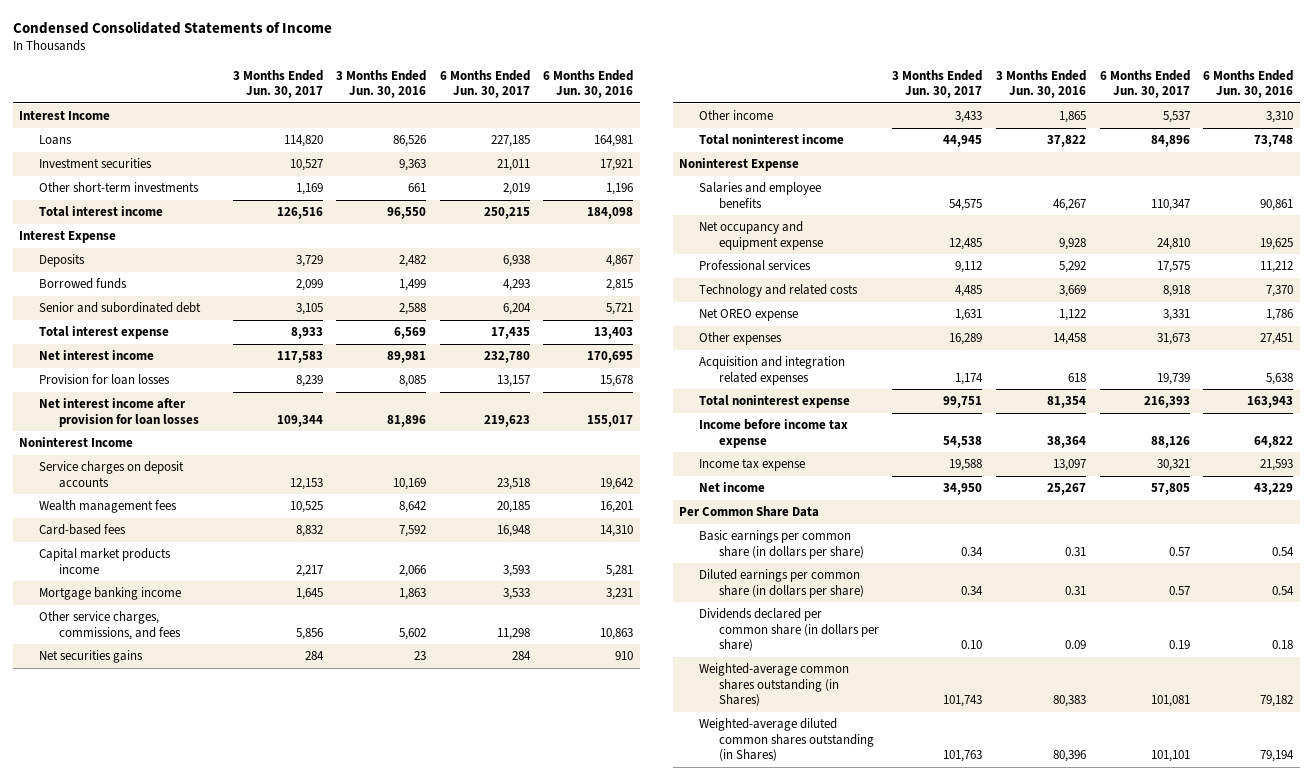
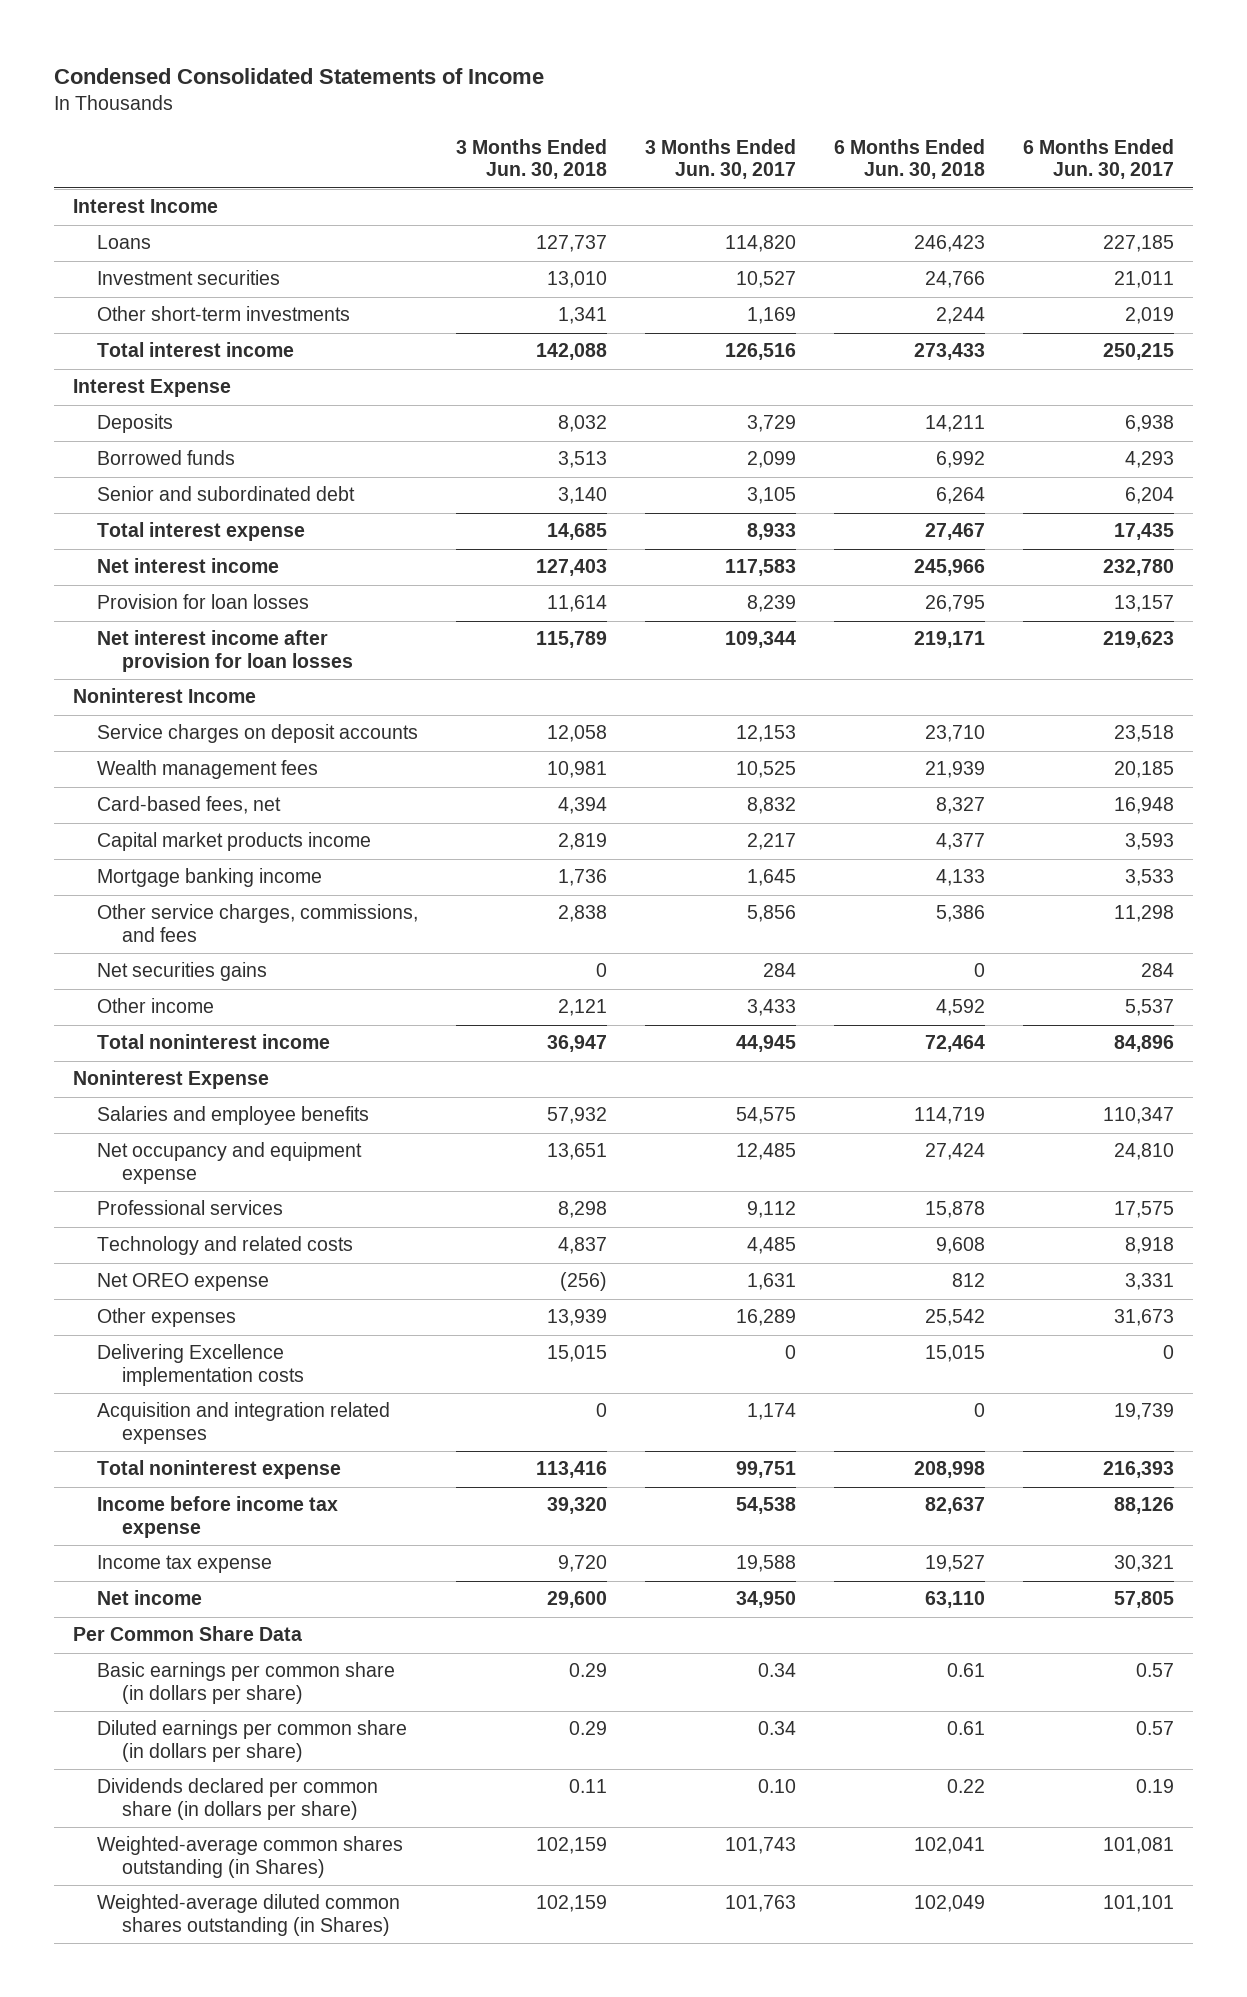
[336,69,427,99] 3 Months Ended Jun. 30, 2016 -> none
[543,69,634,99] 6 Months Ended Jun. 30, 2016 -> none
none -> [456,138,608,180] 3 Months Ended Jun. 30, 2018
none -> [834,138,986,180] 6 Months Ended Jun. 30, 2018
[39,524,127,536] Card-based fees -> [97,796,282,815] Card-based fees, net
none -> [97,1344,304,1387] Delivering Excellence implementation costs

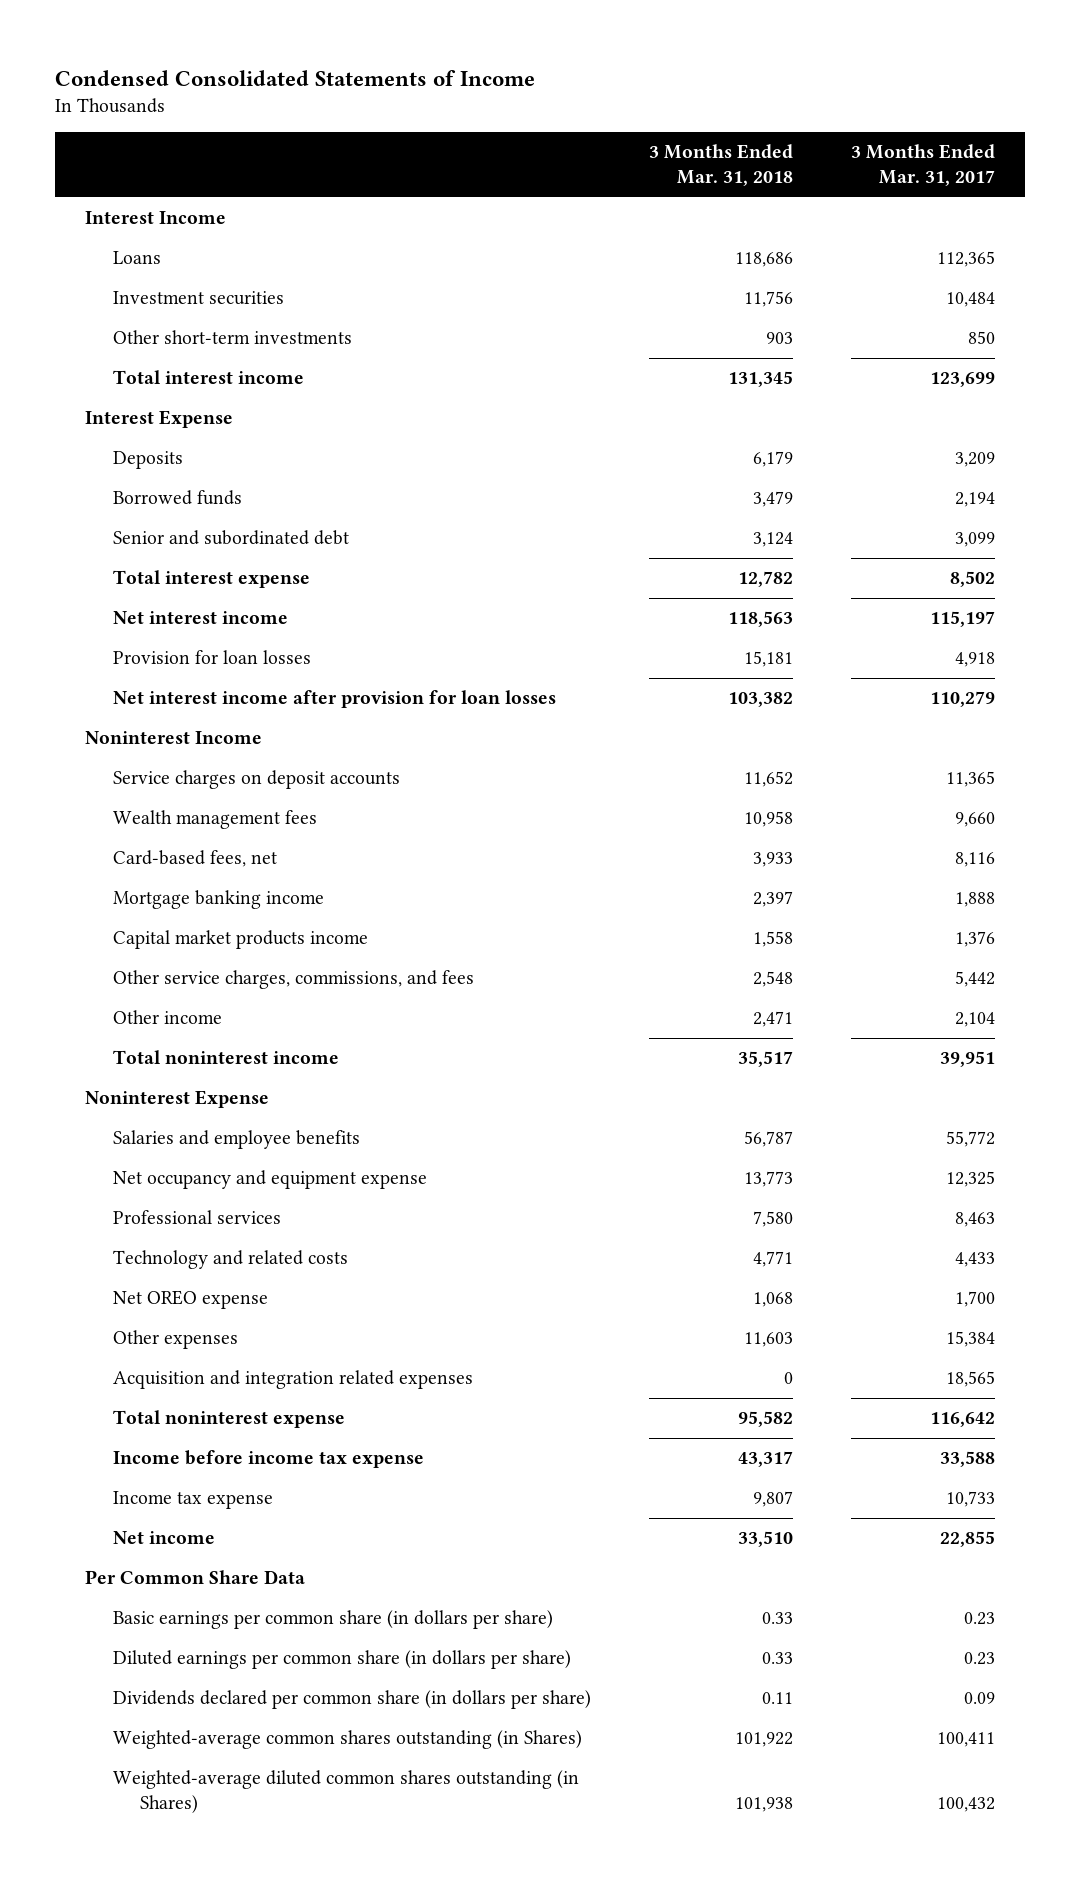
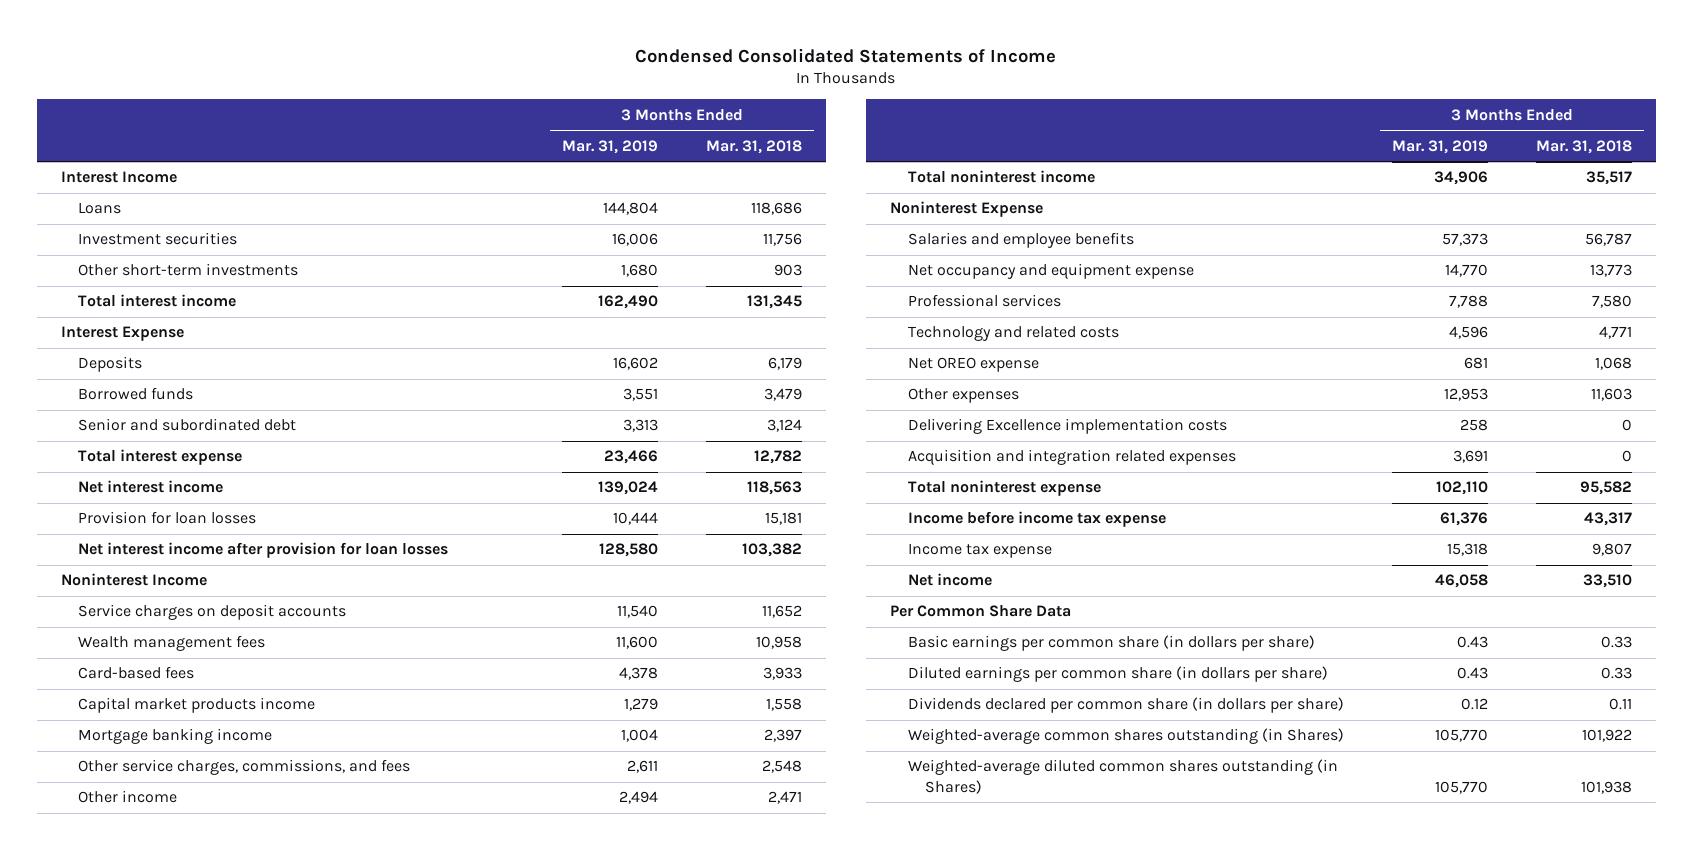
[851,144,996,187] 3 Months Ended Mar. 31, 2017 -> none
none -> [562,139,659,154] Mar. 31, 2019
[112,850,277,868] Card-based fees, net -> [78,666,195,680] Card-based fees
[112,890,324,910] Mortgage banking income -> [78,728,273,745] Mortgage banking income
none -> [907,418,1227,435] Delivering Excellence implementation costs

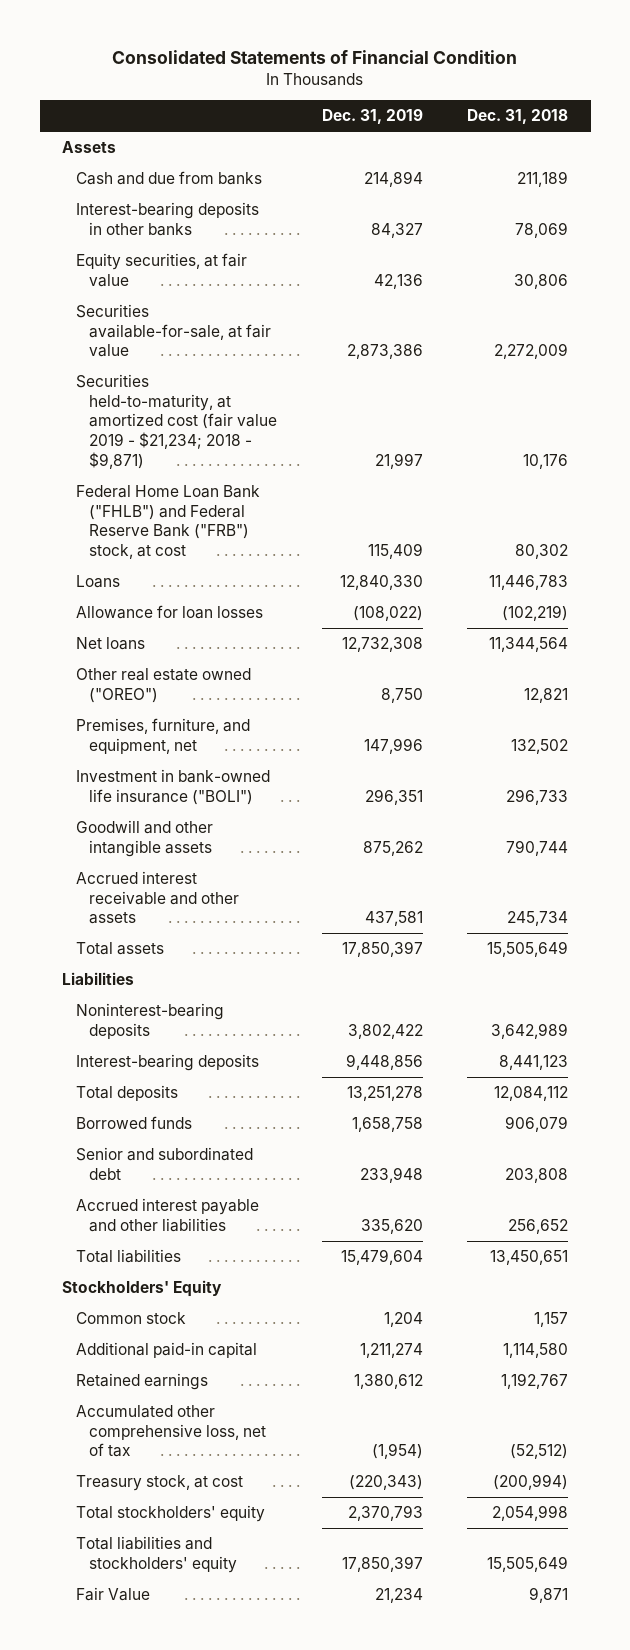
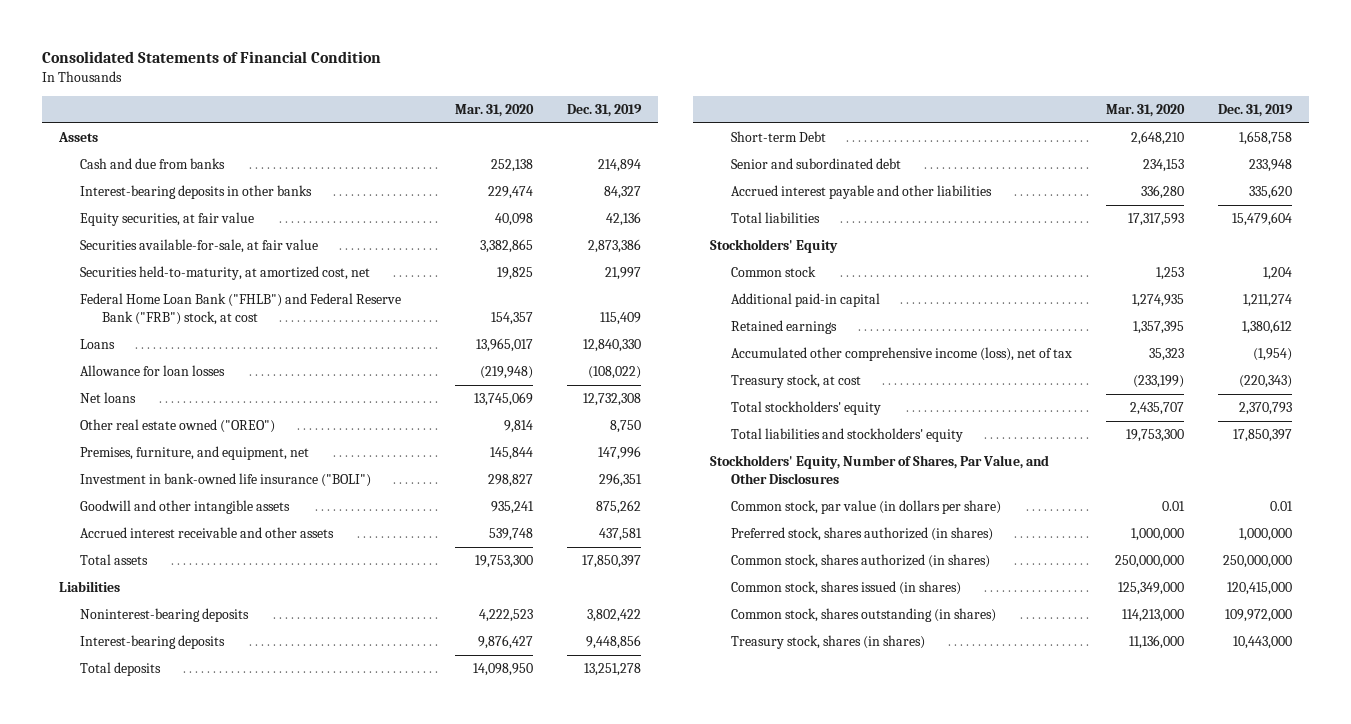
[467,109,569,125] Dec. 31, 2018 -> none
none -> [455,103,535,117] Mar. 31, 2020
[75,374,278,469] Securities held-to-maturity, at amortized cost (fair value 2019 - $21,234; 2018 - $9,871) -> [80,266,371,281] Securities held-to-maturity, at amortized cost, net
[75,1116,192,1130] Borrowed funds -> [731,131,827,143] Short-term Debt
[75,1405,267,1458] Accumulated other comprehensive loss, net of tax -> [731,347,1073,362] Accumulated other comprehensive income (loss), net of tax
[75,1587,150,1602] Fair Value -> none
none -> [709,455,1049,485] Stockholders' Equity, Number of Shares, Par Value, and Other Disclosures
none -> [731,500,1002,515] Common stock, par value (in dollars per share)
none -> [731,527,994,542] Preferred stock, shares authorized (in shares)
none -> [731,554,991,569] Common stock, shares authorized (in shares)
none -> [731,581,962,596] Common stock, shares issued (in shares)
none -> [731,608,997,623] Common stock, shares outstanding (in shares)
none -> [731,635,926,650] Treasury stock, shares (in shares)

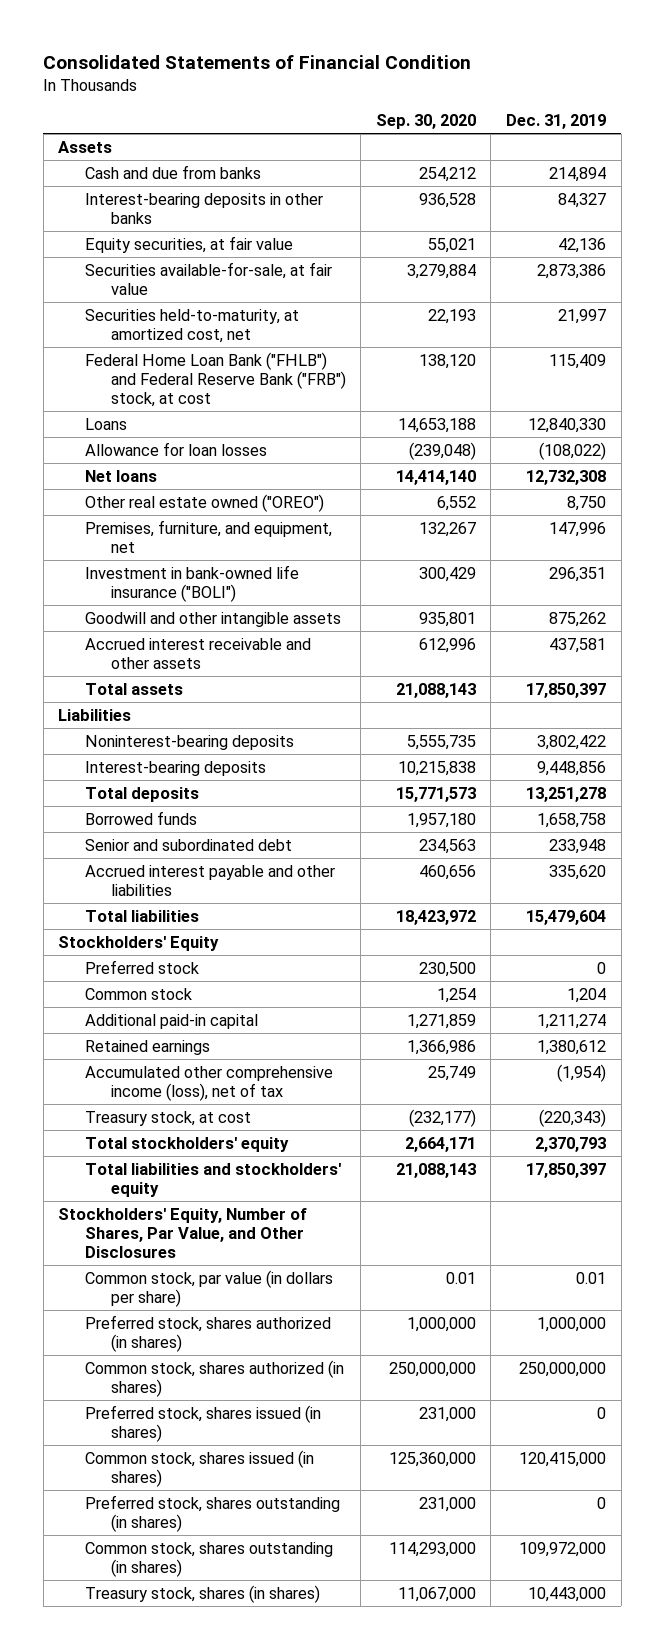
[455,103,535,117] Mar. 31, 2020 -> none
none -> [375,114,476,130] Sep. 30, 2020
[731,131,827,143] Short-term Debt -> [84,810,197,825] Borrowed funds
none -> [84,959,199,974] Preferred stock
none -> [84,1404,321,1443] Preferred stock, shares issued (in shares)
none -> [84,1494,340,1533] Preferred stock, shares outstanding (in shares)

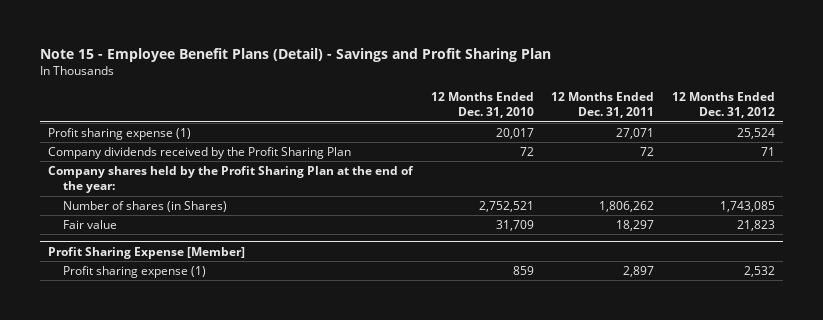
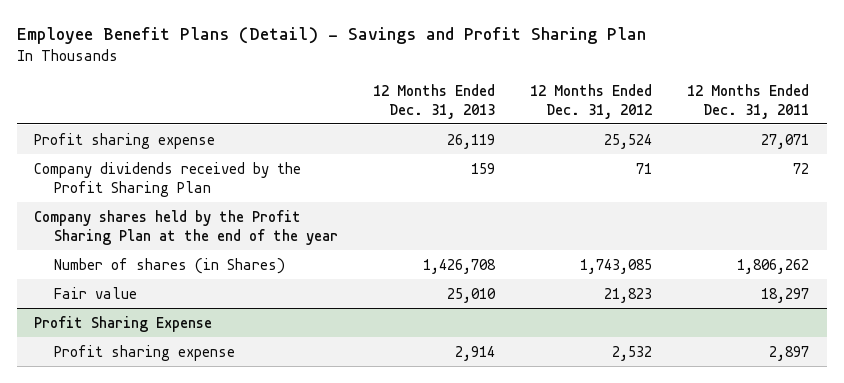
[39,47,551,62] Note 15 - Employee Benefit Plans (Detail) - Savings and Profit Sharing Plan -> [16,27,646,45] Employee Benefit Plans (Detail) - Savings and Profit Sharing Plan
[430,92,534,119] 12 Months Ended Dec. 31, 2010 -> none
none -> [373,83,496,119] 12 Months Ended Dec. 31, 2013
[48,127,192,140] Profit sharing expense (1) -> [34,132,216,149] Profit sharing expense
[48,165,415,194] Company shares held by the Profit Sharing Plan at the end of the year: -> [34,209,339,245] Company shares held by the Profit Sharing Plan at the end of the year
[48,246,246,259] Profit Sharing Expense [Member] -> [34,315,213,332] Profit Sharing Expense
[63,265,207,278] Profit sharing expense (1) -> [54,344,236,361] Profit sharing expense

